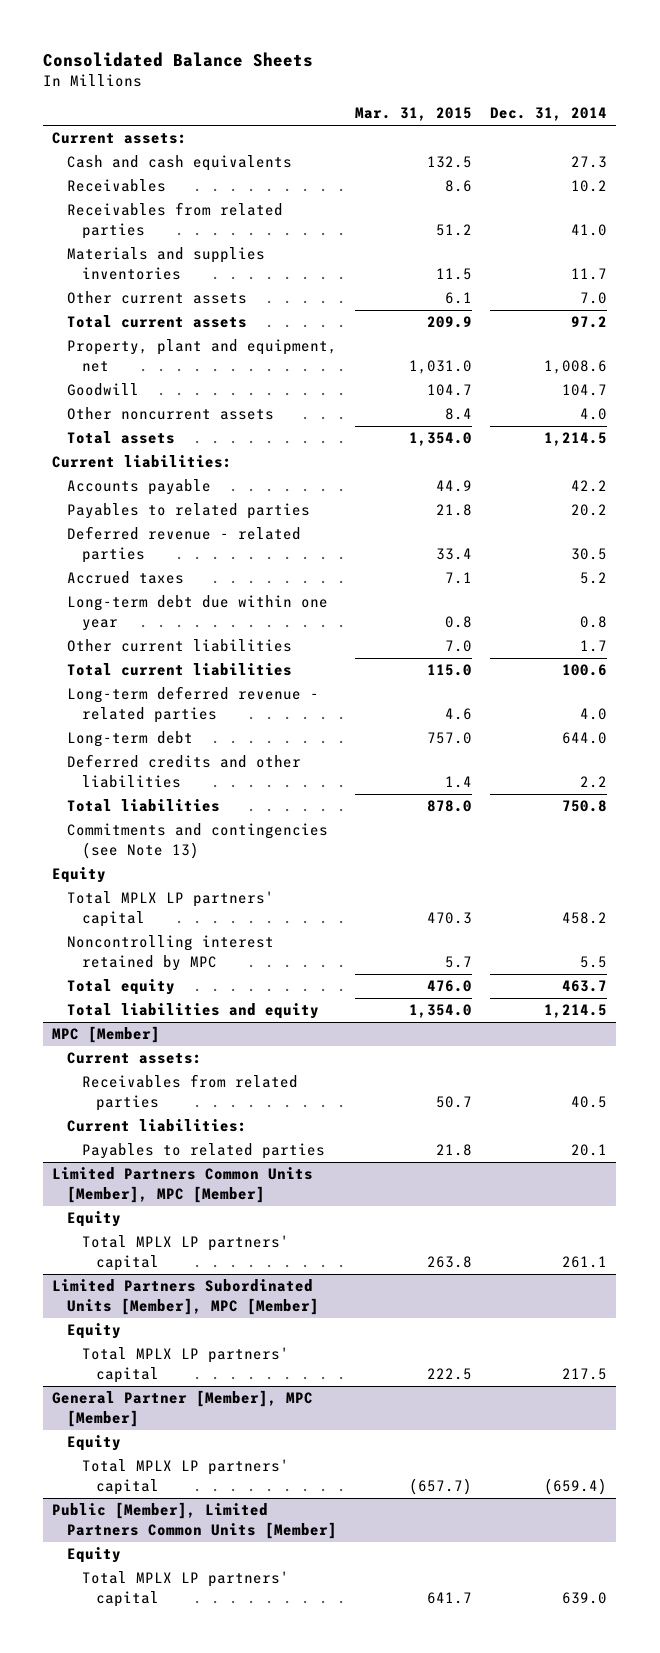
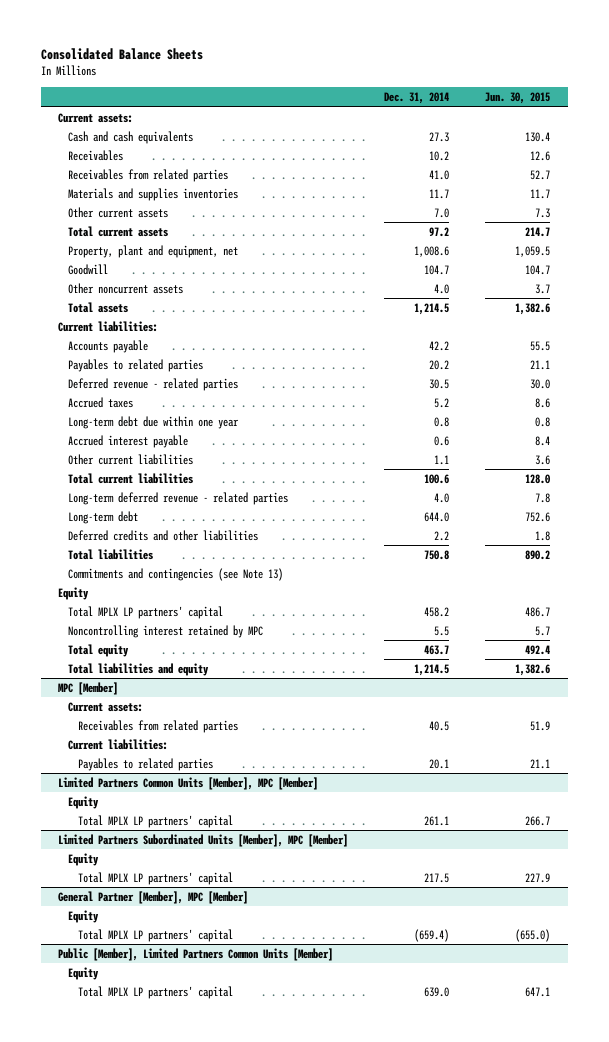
[355,107,473,122] Mar. 31, 2015 -> none
none -> [485,92,551,105] Jun. 30, 2015
none -> [68,434,189,448] Accrued interest payable
[580,640,608,653] 1.7 -> [434,454,450,465] 1.1

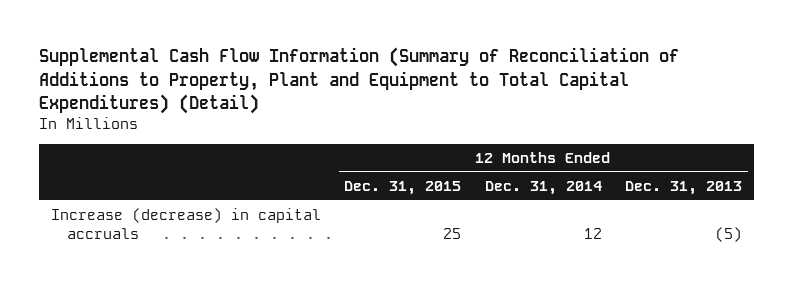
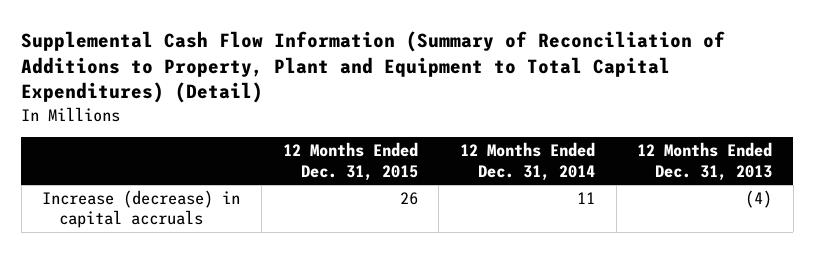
[443,228,462,240] 25 -> [399,191,418,205] 26
[583,228,602,240] 12 -> [576,191,595,204] 11
[715,227,743,243] (5) -> [745,189,773,208] (4)

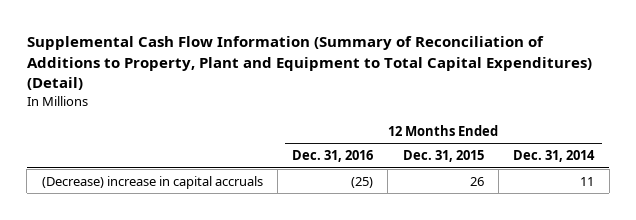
[637,142,773,181] 12 Months Ended Dec. 31, 2013 -> none
none -> [292,150,374,163] Dec. 31, 2016
[42,189,241,229] Increase (decrease) in capital accruals -> [41,175,263,189] (Decrease) increase in capital accruals

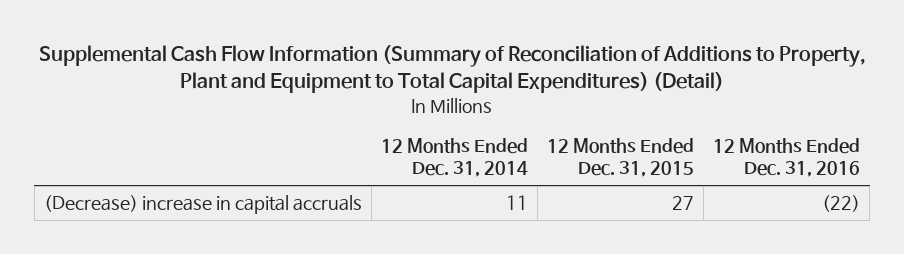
[351,176,374,188] (25) -> [822,195,861,213] (22)
[469,176,484,186] 26 -> [672,196,695,211] 27

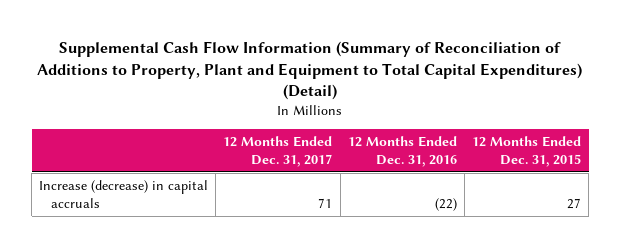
[380,138,528,178] 12 Months Ended Dec. 31, 2014 -> none
none -> [223,135,333,167] 12 Months Ended Dec. 31, 2017
[43,195,362,215] (Decrease) increase in capital accruals -> [39,180,209,208] Increase (decrease) in capital accruals

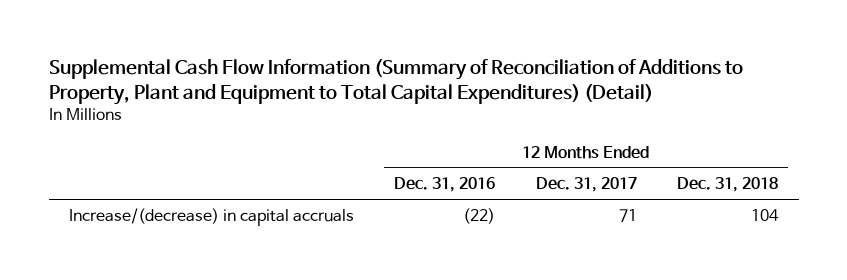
[471,135,581,167] 12 Months Ended Dec. 31, 2015 -> none
none -> [677,177,779,193] Dec. 31, 2018
[39,180,209,208] Increase (decrease) in capital accruals -> [69,208,355,227] Increase/(decrease) in capital accruals

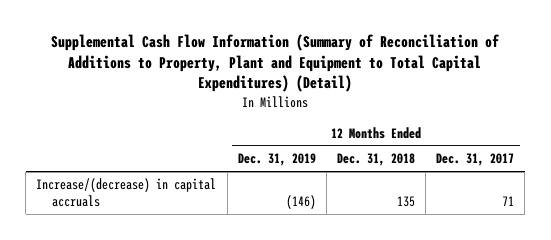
[394,177,496,193] Dec. 31, 2016 -> none
none -> [237,153,316,167] Dec. 31, 2019
[751,209,780,222] 104 -> [396,195,415,207] 135

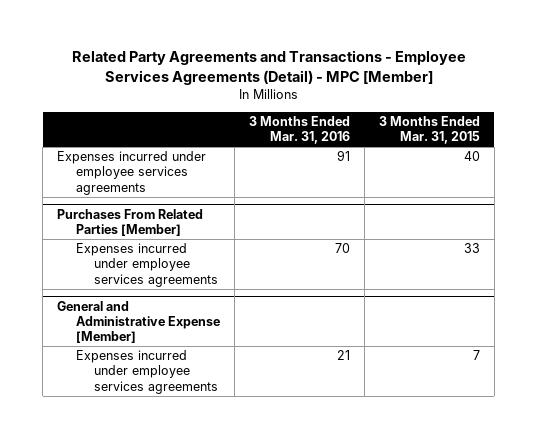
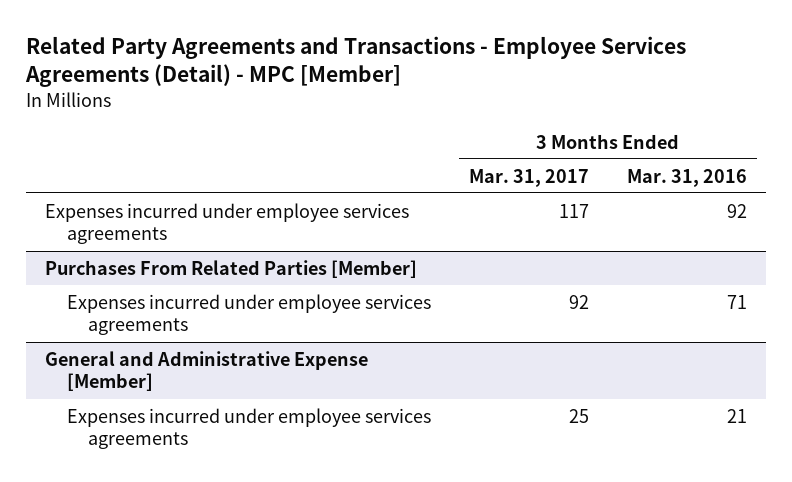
[378,115,480,145] 3 Months Ended Mar. 31, 2015 -> none
none -> [468,168,589,187] Mar. 31, 2017
[336,150,350,162] 91 -> [727,203,748,218] 92
[334,243,350,254] 70 -> [727,294,748,309] 71

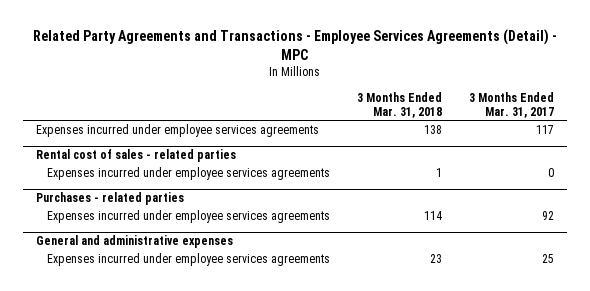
[25,36,687,88] Related Party Agreements and Transactions - Employee Services Agreements (Detail) - MPC [Member] -> [33,29,558,60] Related Party Agreements and Transactions - Employee Services Agreements (Detail) - MPC
[627,168,748,187] Mar. 31, 2016 -> none
none -> [357,91,443,118] 3 Months Ended Mar. 31, 2018
[45,259,418,278] Purchases From Related Parties [Member] -> [36,149,237,163] Rental cost of sales - related parties
none -> [47,167,331,181] Expenses incurred under employee services agreements
none -> [36,192,185,206] Purchases - related parties
[45,350,369,392] General and Administrative Expense [Member] -> [36,235,234,249] General and administrative expenses

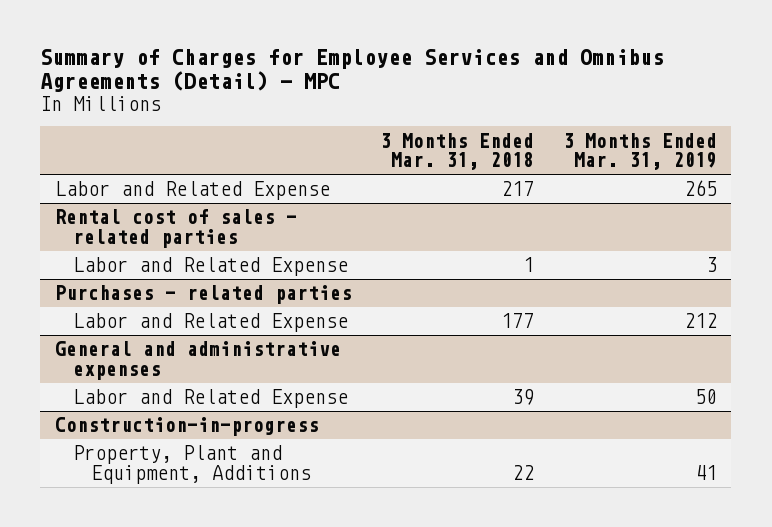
[33,29,558,60] Related Party Agreements and Transactions - Employee Services Agreements (Detail) - MPC -> [40,48,665,93] Summary of Charges for Employee Services and Omnibus Agreements (Detail) - MPC
[469,91,555,118] 3 Months Ended Mar. 31, 2017 -> none
none -> [562,132,717,171] 3 Months Ended Mar. 31, 2019
[36,124,320,138] Expenses incurred under employee services agreements -> none
none -> [54,181,330,201] Labor and Related Expense
[47,167,331,181] Expenses incurred under employee services agreements -> [72,257,348,277] Labor and Related Expense
[47,210,331,224] Expenses incurred under employee services agreements -> none
none -> [72,313,348,333] Labor and Related Expense
[47,253,331,267] Expenses incurred under employee services agreements -> none
none -> [72,389,348,409] Labor and Related Expense
none -> [54,417,319,437] Construction-in-progress
none -> [72,445,311,484] Property, Plant and Equipment, Additions

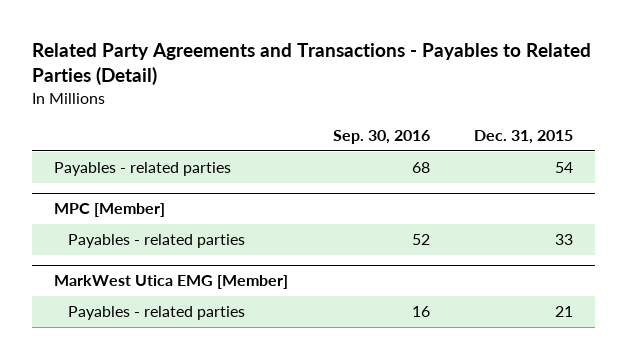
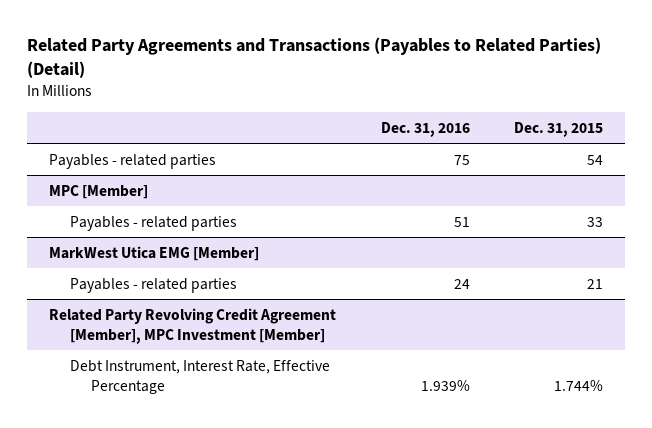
[31,42,591,85] Related Party Agreements and Transactions - Payables to Related Parties (Detail) -> [26,37,601,79] Related Party Agreements and Transactions (Payables to Related Parties) (Detail)
[332,130,430,145] Sep. 30, 2016 -> none
none -> [380,121,470,137] Dec. 31, 2016
none -> [49,307,337,344] Related Party Revolving Credit Agreement [Member], MPC Investment [Member]
none -> [70,359,331,394] Debt Instrument, Interest Rate, Effective Percentage

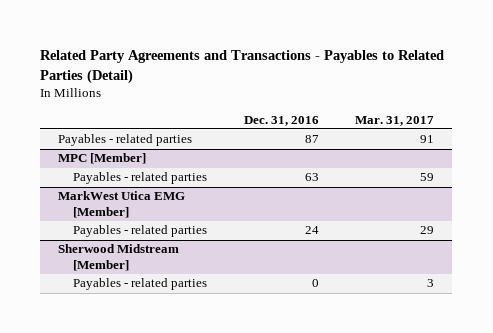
[26,37,601,79] Related Party Agreements and Transactions (Payables to Related Parties) (Detail) -> [40,50,445,85] Related Party Agreements and Transactions - Payables to Related Parties (Detail)
[514,121,604,137] Dec. 31, 2015 -> none
none -> [355,115,435,126] Mar. 31, 2017
[453,154,470,165] 75 -> [304,135,319,144] 87
[453,216,470,227] 51 -> [304,173,319,182] 63
[49,307,337,344] Related Party Revolving Credit Agreement [Member], MPC Investment [Member] -> none
[70,359,331,394] Debt Instrument, Interest Rate, Effective Percentage -> none
none -> [58,244,180,271] Sherwood Midstream [Member]
none -> [73,278,208,291] Payables - related parties

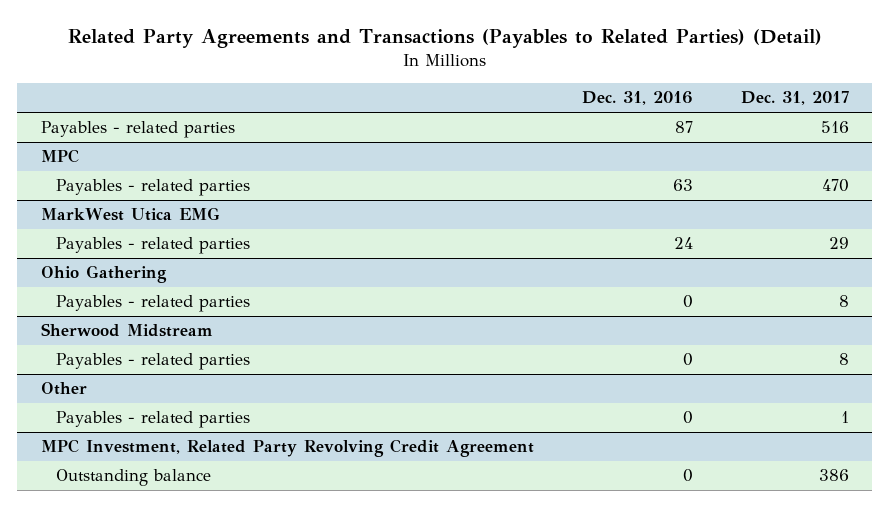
[40,50,445,85] Related Party Agreements and Transactions - Payables to Related Parties (Detail) -> [67,29,822,49] Related Party Agreements and Transactions (Payables to Related Parties) (Detail)
[355,115,435,126] Mar. 31, 2017 -> none
none -> [740,91,849,106] Dec. 31, 2017
[58,153,147,165] MPC [Member] -> [40,149,79,164] MPC
[58,191,186,218] MarkWest Utica EMG [Member] -> [40,207,220,222] MarkWest Utica EMG
[58,244,180,271] Sherwood Midstream [Member] -> none
none -> [40,265,167,284] Ohio Gathering
none -> [40,323,213,338] Sherwood Midstream
none -> [56,353,251,371] Payables - related parties
none -> [40,382,87,396] Other
none -> [56,411,251,429] Payables - related parties
none -> [40,439,534,458] MPC Investment, Related Party Revolving Credit Agreement
none -> [56,469,212,487] Outstanding balance

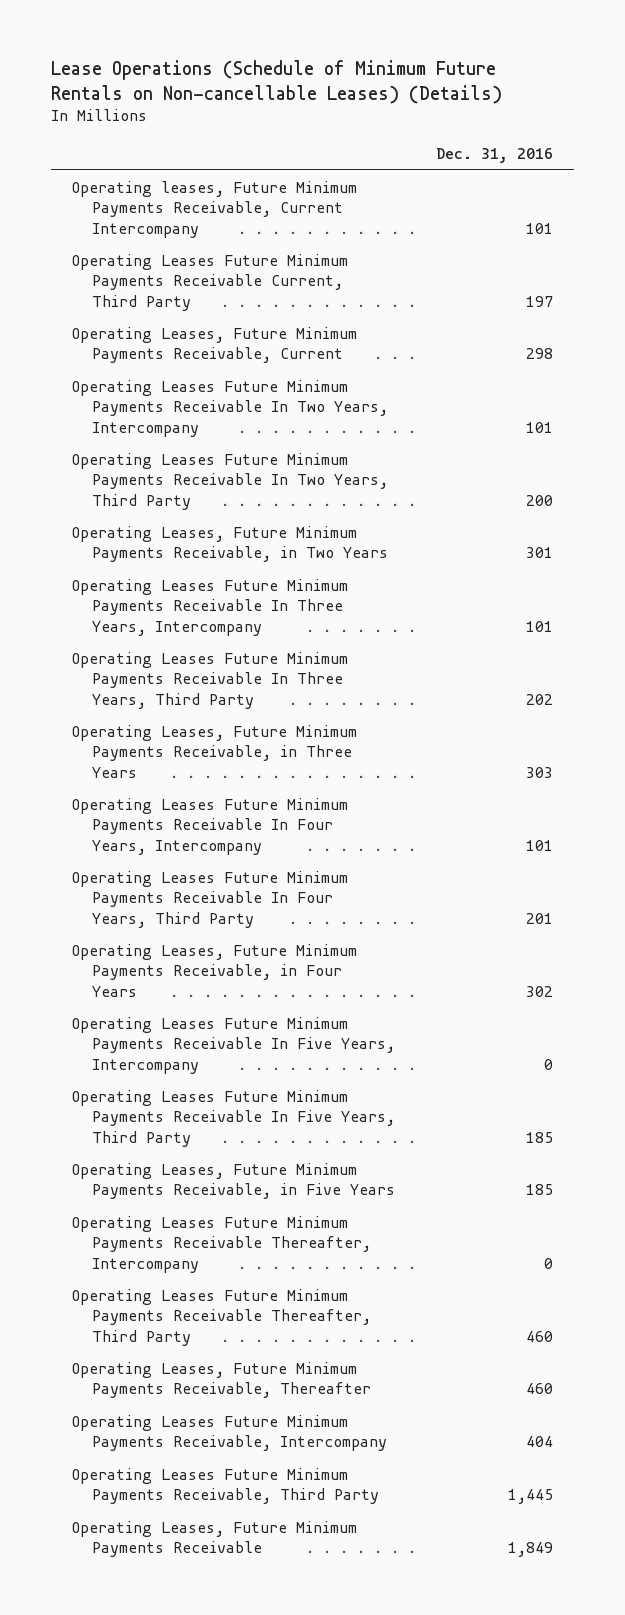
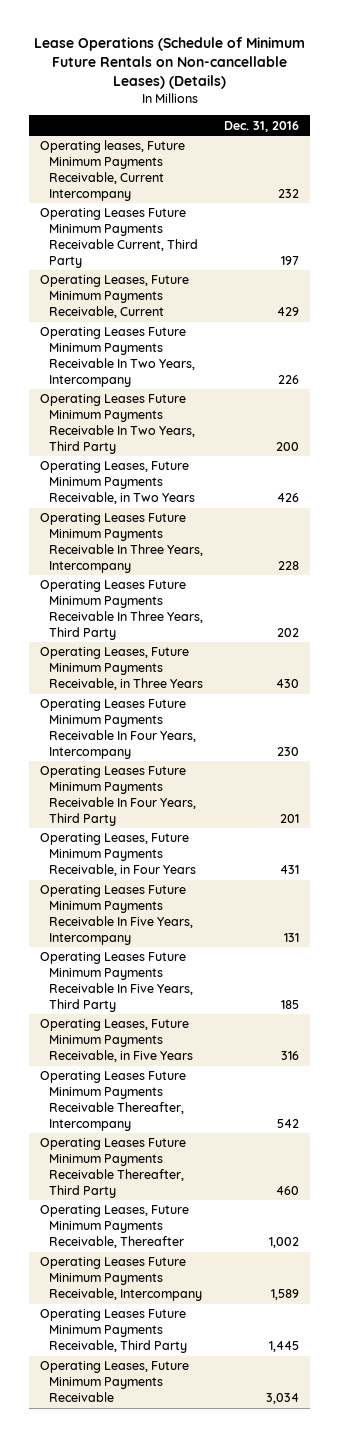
[526,222,554,234] 101 -> [278,188,300,198] 232
[526,348,554,360] 298 -> [277,307,300,317] 429
[526,421,554,433] 101 -> [278,374,300,384] 226
[526,547,554,559] 301 -> [277,493,300,503] 426
[526,620,554,632] 101 -> [278,560,300,570] 228
[526,766,554,778] 303 -> [276,679,300,689] 430
[526,839,554,851] 101 -> [277,746,300,756] 230
[526,985,554,997] 302 -> [280,865,300,875] 431
[544,1058,554,1070] 0 -> [284,932,300,942] 131
[526,1184,554,1196] 185 -> [281,1051,300,1061] 316
[544,1257,554,1269] 0 -> [277,1118,300,1128] 542
[526,1383,554,1395] 460 -> [269,1237,300,1249] 1,002
[526,1436,554,1448] 404 -> [271,1289,300,1301] 1,589
[508,1542,554,1558] 1,849 -> [266,1393,300,1405] 3,034

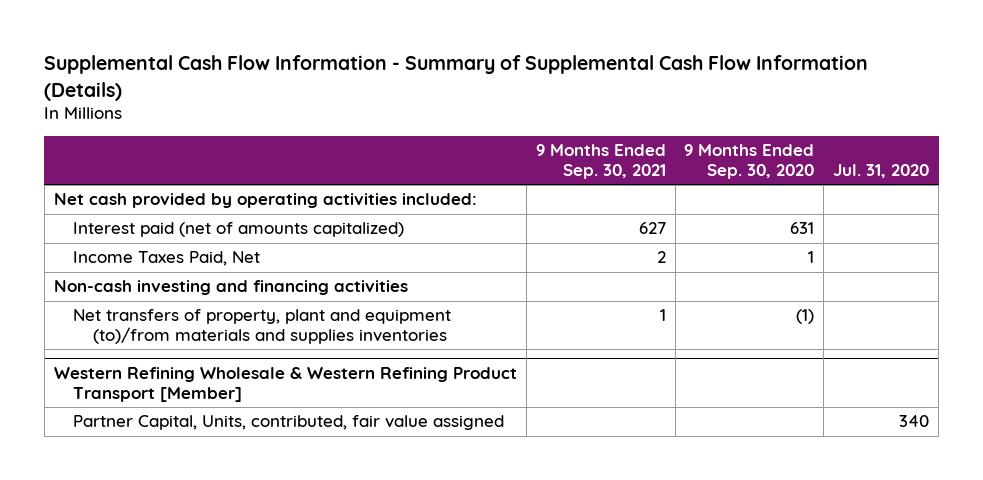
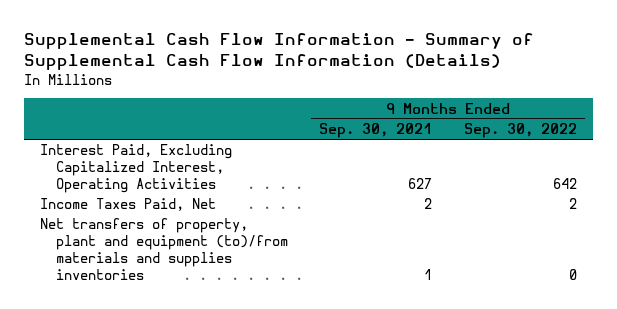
[684,144,815,179] 9 Months Ended Sep. 30, 2020 -> none
[833,163,930,178] Jul. 31, 2020 -> none
none -> [464,123,578,139] Sep. 30, 2022
[53,193,477,209] Net cash provided by operating activities included: -> none
[73,222,405,238] Interest paid (net of amounts capitalized) -> [40,144,233,193] Interest Paid, Excluding Capitalized Interest, Operating Activities
[53,280,408,296] Non-cash investing and financing activities -> none
[53,367,517,402] Western Refining Wholesale & Western Refining Product Transport [Member] -> none
[73,415,505,431] Partner Capital, Units, contributed, fair value assigned -> none

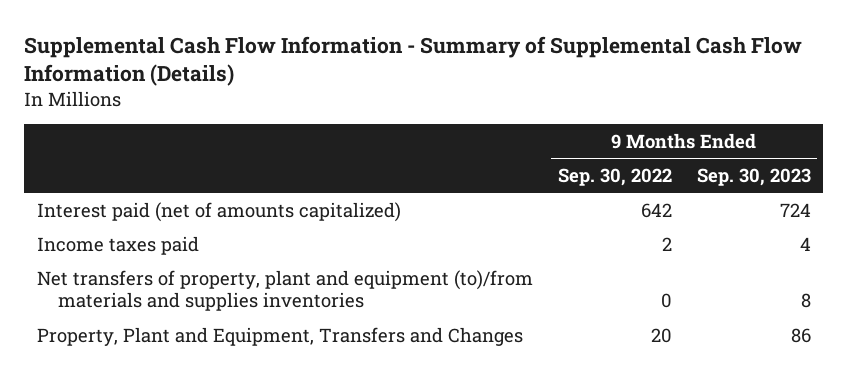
[319,123,433,139] Sep. 30, 2021 -> none
none -> [696,168,811,187] Sep. 30, 2023
[40,144,233,193] Interest Paid, Excluding Capitalized Interest, Operating Activities -> [36,201,401,222] Interest paid (net of amounts capitalized)
[40,198,217,212] Income Taxes Paid, Net -> [36,235,199,255] Income taxes paid
none -> [36,326,523,346] Property, Plant and Equipment, Transfers and Changes

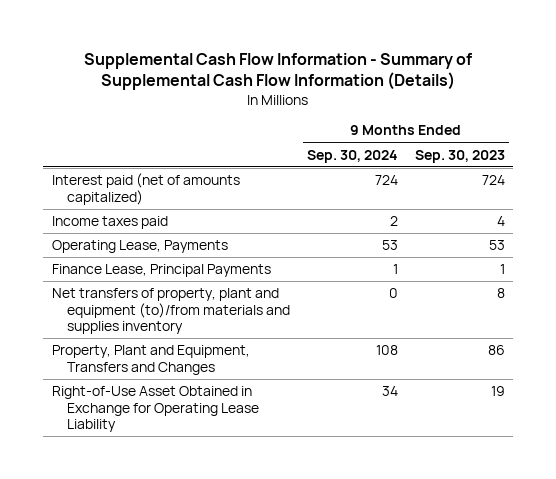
[557,168,672,187] Sep. 30, 2022 -> none
none -> [307,149,399,163] Sep. 30, 2024
none -> [51,240,228,254] Operating Lease, Payments
none -> [51,264,271,278] Finance Lease, Principal Payments
[36,269,533,312] Net transfers of property, plant and equipment (to)/from materials and supplies inventories -> [51,288,291,335] Net transfers of property, plant and equipment (to)/from materials and supplies inventory
none -> [51,386,260,433] Right-of-Use Asset Obtained in Exchange for Operating Lease Liability

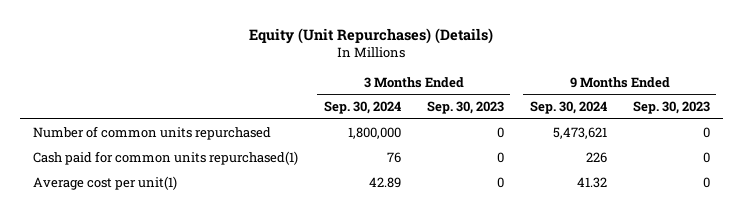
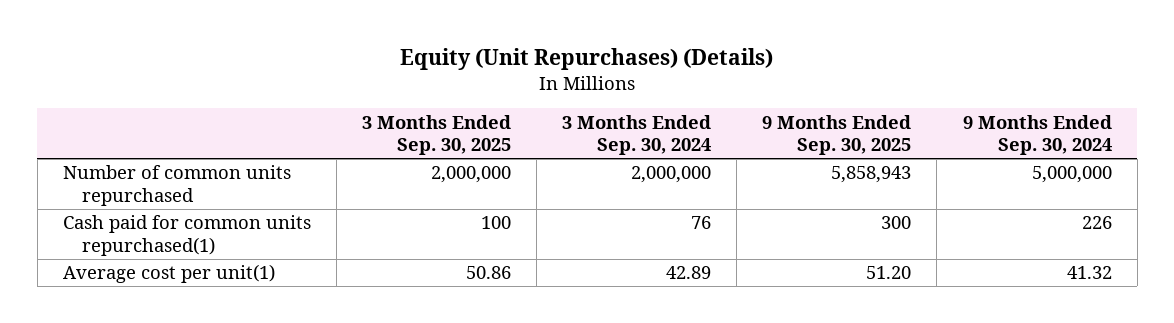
[426,101,504,115] Sep. 30, 2023 -> none
[632,101,710,115] Sep. 30, 2023 -> none
none -> [361,114,511,156] 3 Months Ended Sep. 30, 2025
none -> [762,114,912,156] 9 Months Ended Sep. 30, 2025
[347,126,401,139] 1,800,000 -> [631,166,712,184] 2,000,000
[552,126,607,139] 5,473,621 -> [1031,166,1112,184] 5,000,000

